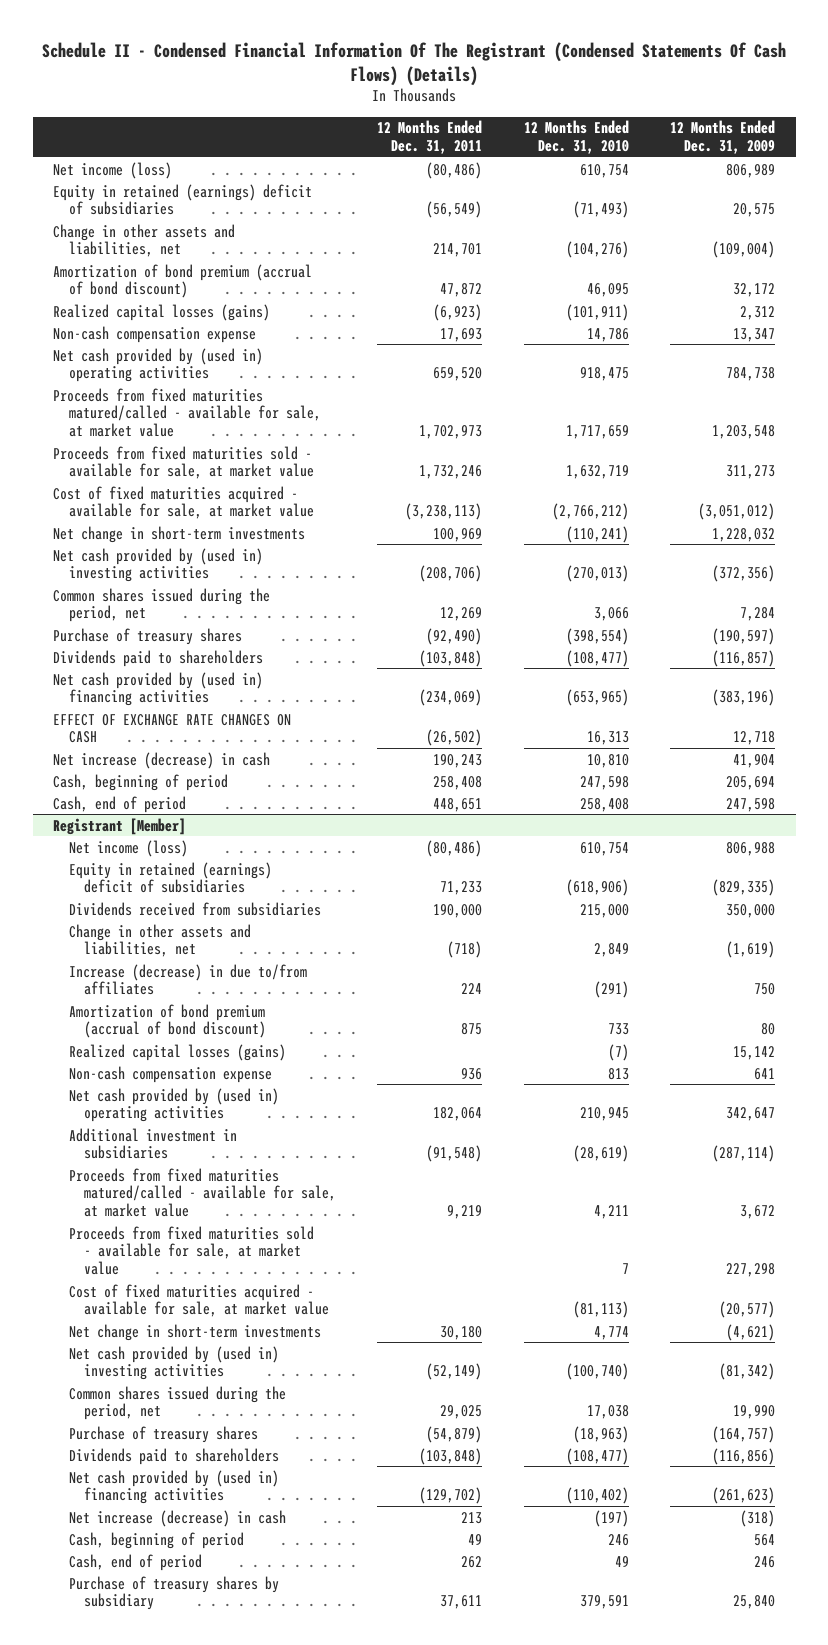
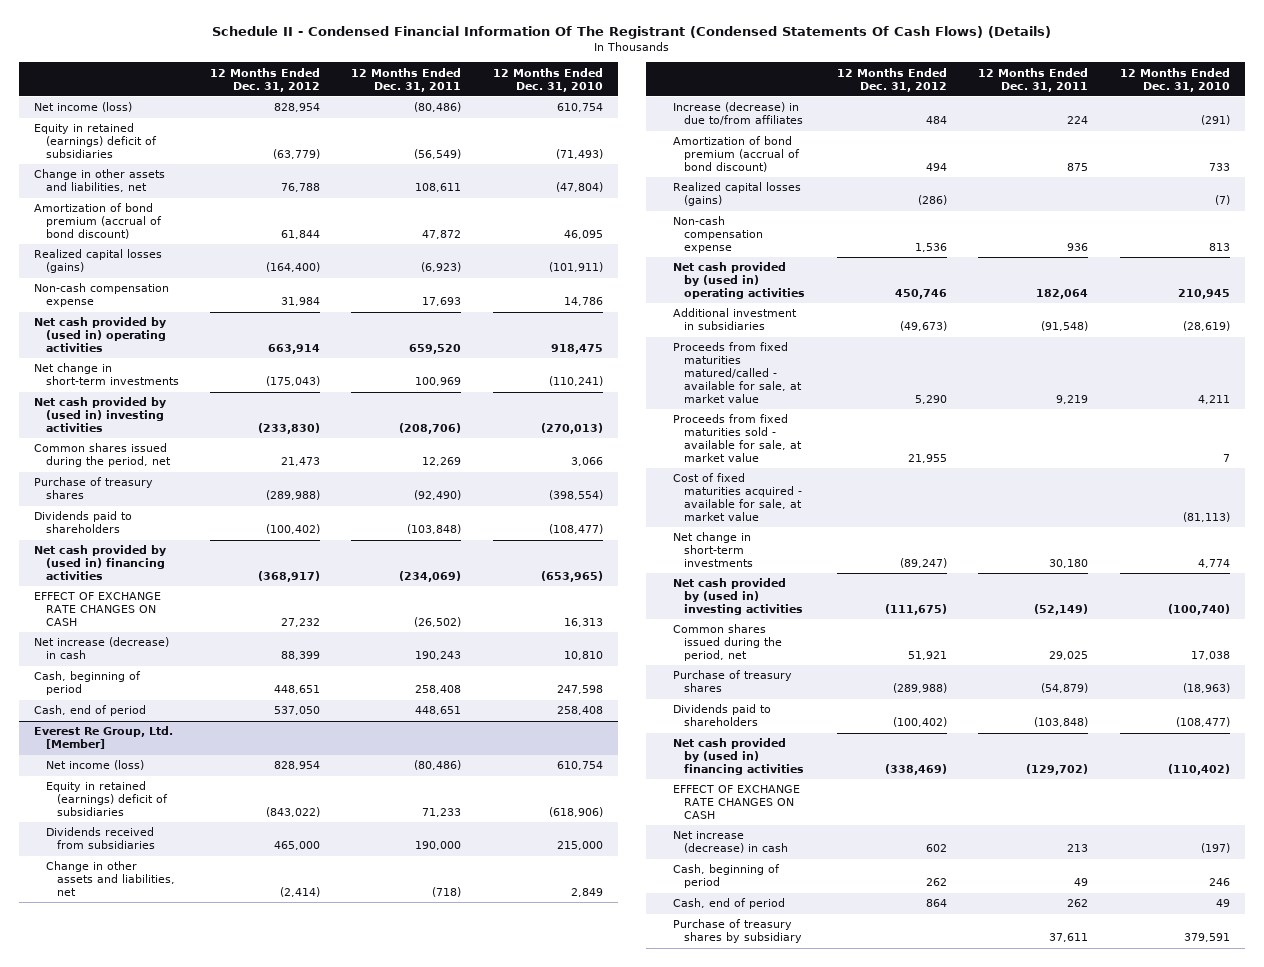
[670,120,776,155] 12 Months Ended Dec. 31, 2009 -> none
none -> [210,67,321,92] 12 Months Ended Dec. 31, 2012
[433,243,483,258] 214,701 -> [415,183,462,193] 108,611
[565,241,629,259] (104,276) -> [555,182,603,193] (47,804)
[53,387,321,438] Proceeds from fixed maturities matured/called - available for sale, at market value -> none
[53,445,314,480] Proceeds from fixed maturities sold - available for sale, at market value -> none
[53,485,314,520] Cost of fixed maturities acquired - available for sale, at market value -> none
[53,817,187,835] Registrant [Member] -> none
none -> [34,726,174,750] Everest Re Group, Ltd. [Member]
none -> [672,785,800,820] EFFECT OF EXCHANGE RATE CHANGES ON CASH

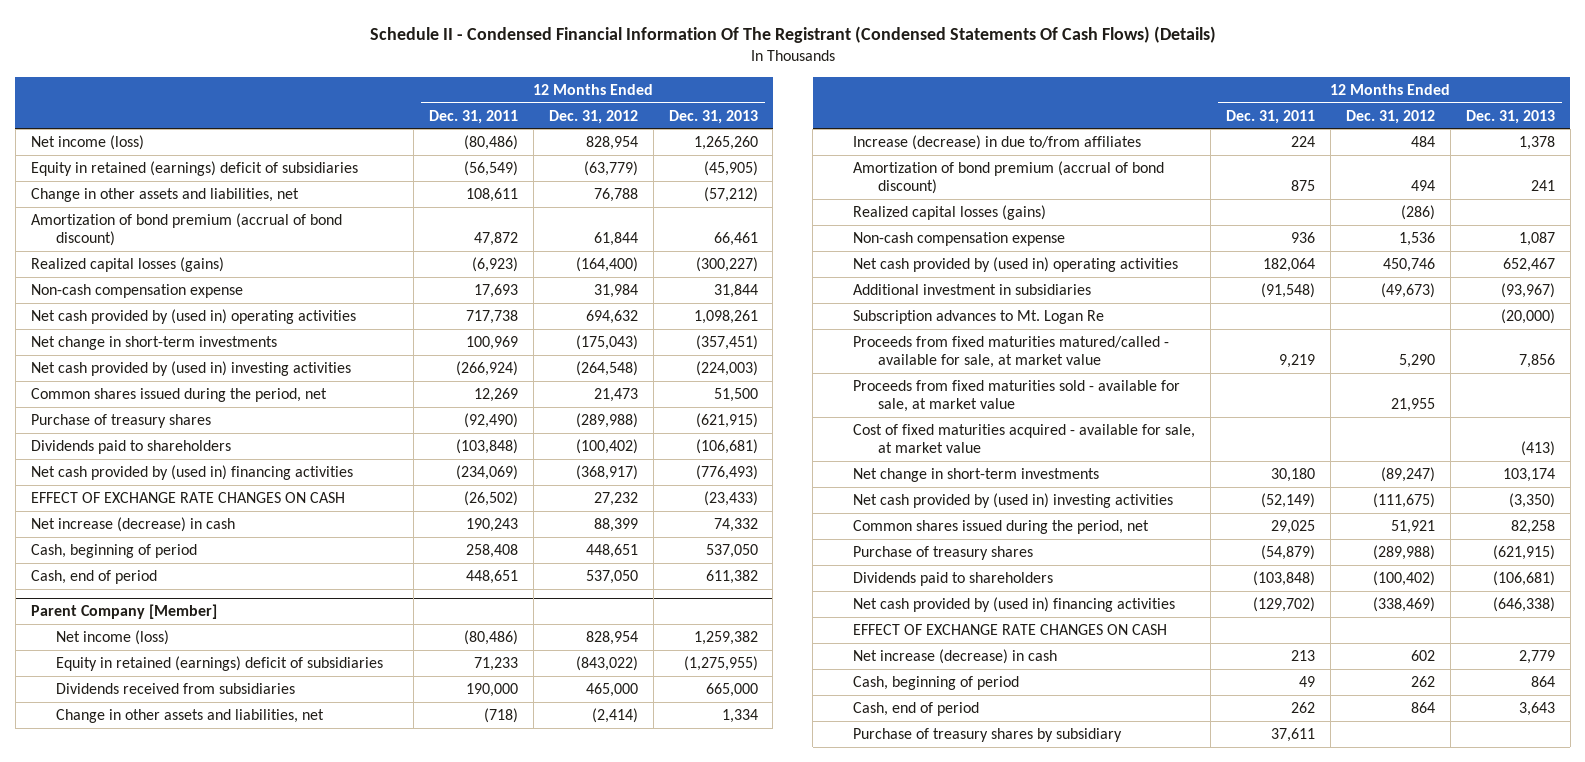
[492,67,603,92] 12 Months Ended Dec. 31, 2010 -> none
none -> [668,109,758,124] Dec. 31, 2013
[268,344,321,355] 663,914 -> [585,309,638,324] 694,632
[409,344,462,355] 659,520 -> [465,309,518,324] 717,738
[258,423,321,435] (233,830) -> [575,360,638,376] (264,548)
[399,423,462,435] (208,706) -> [455,360,518,376] (266,924)
[34,726,174,750] Everest Re Group, Ltd. [Member] -> none
none -> [30,604,217,620] Parent Company [Member]
none -> [852,309,1104,324] Subscription advances to Mt. Logan Re

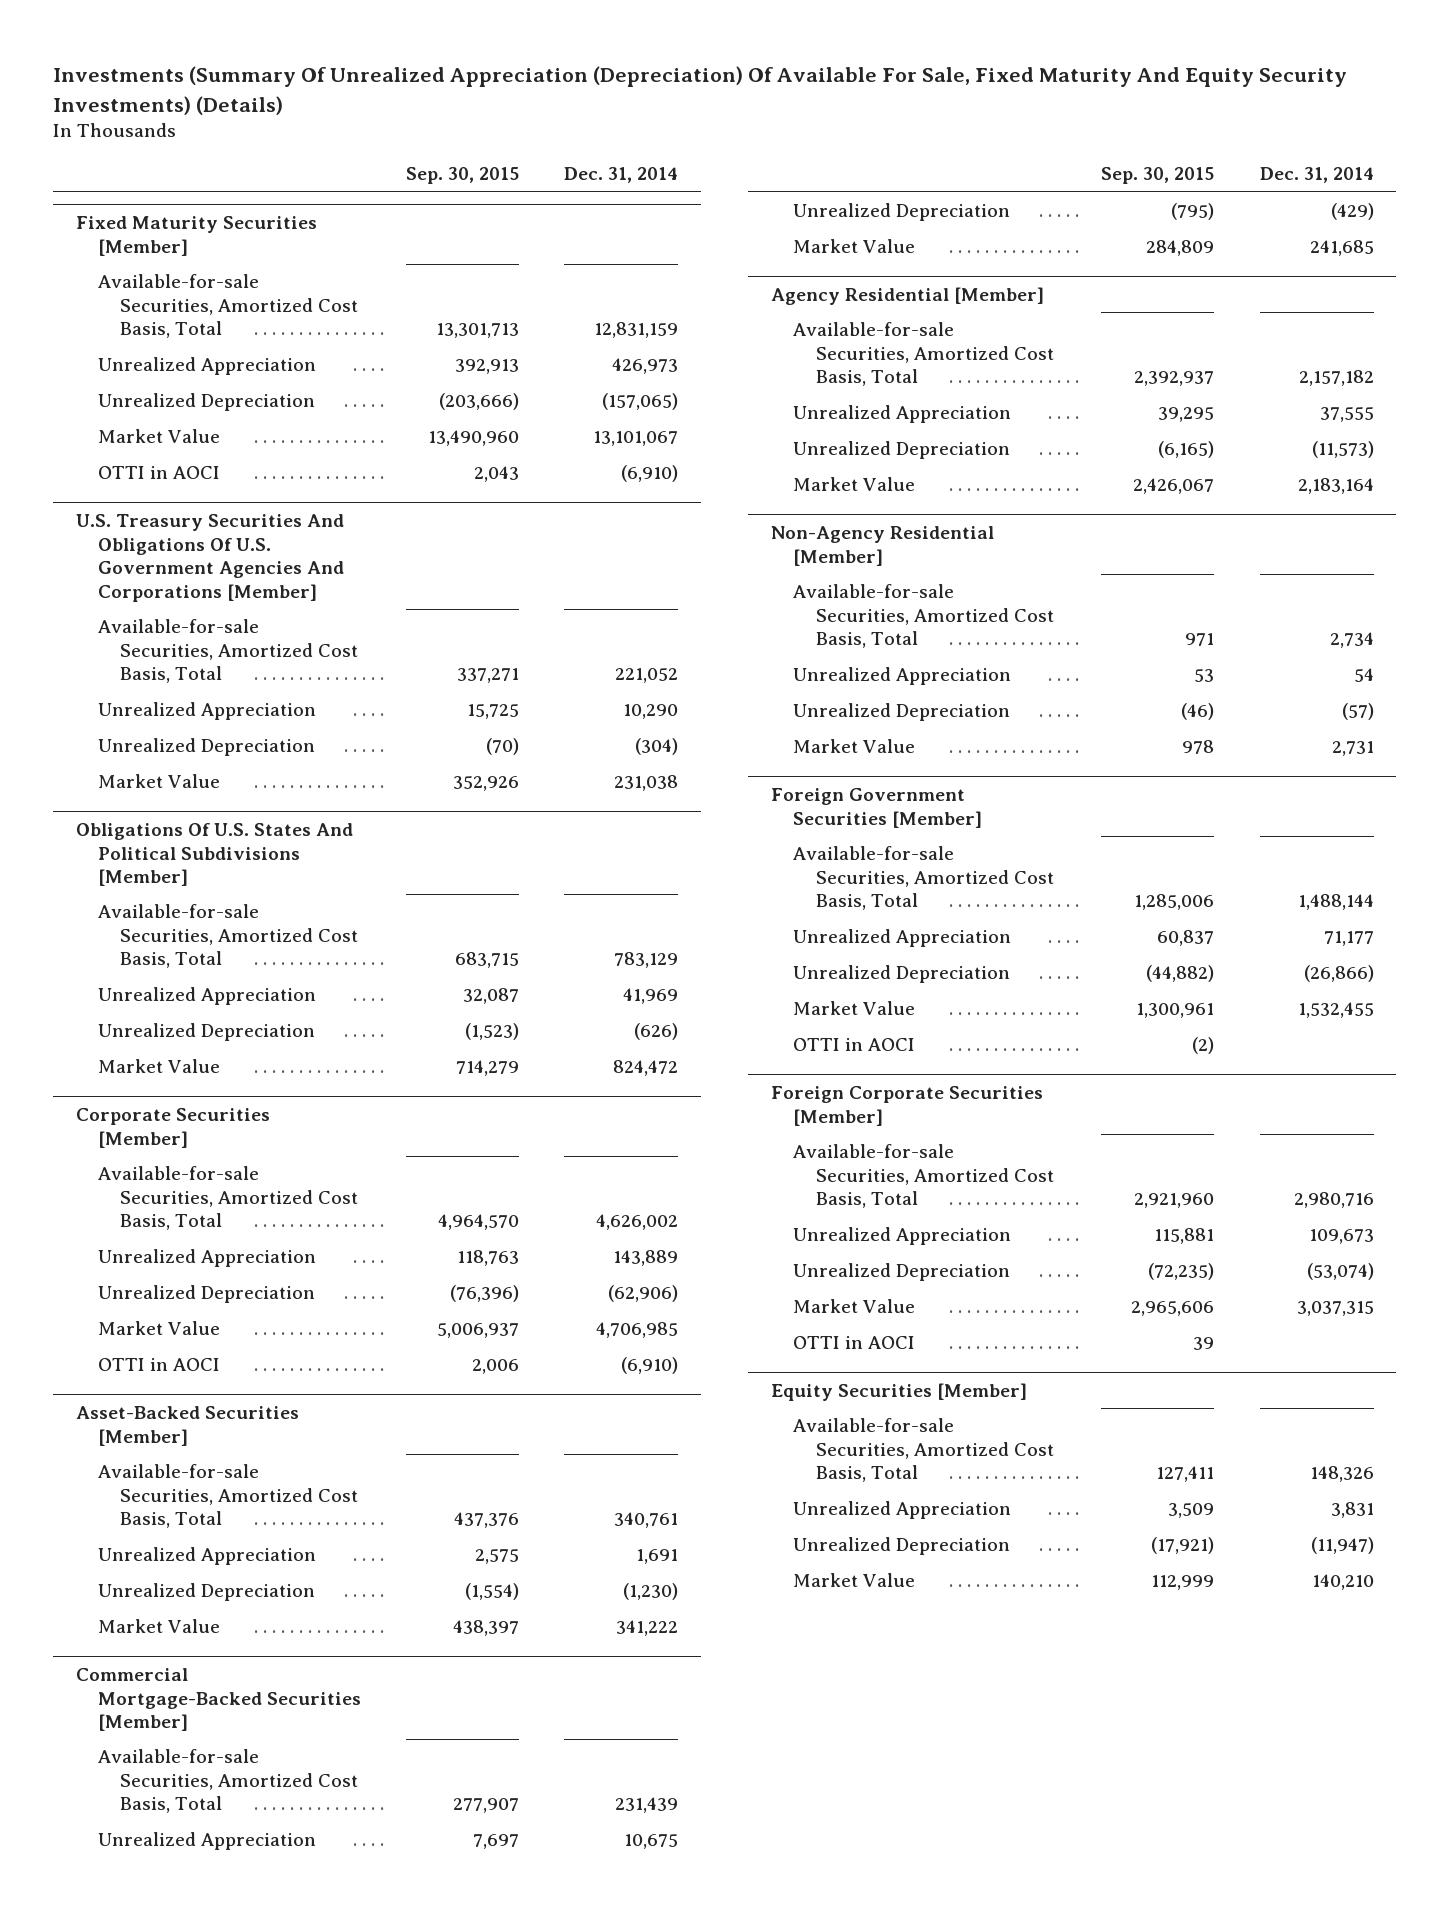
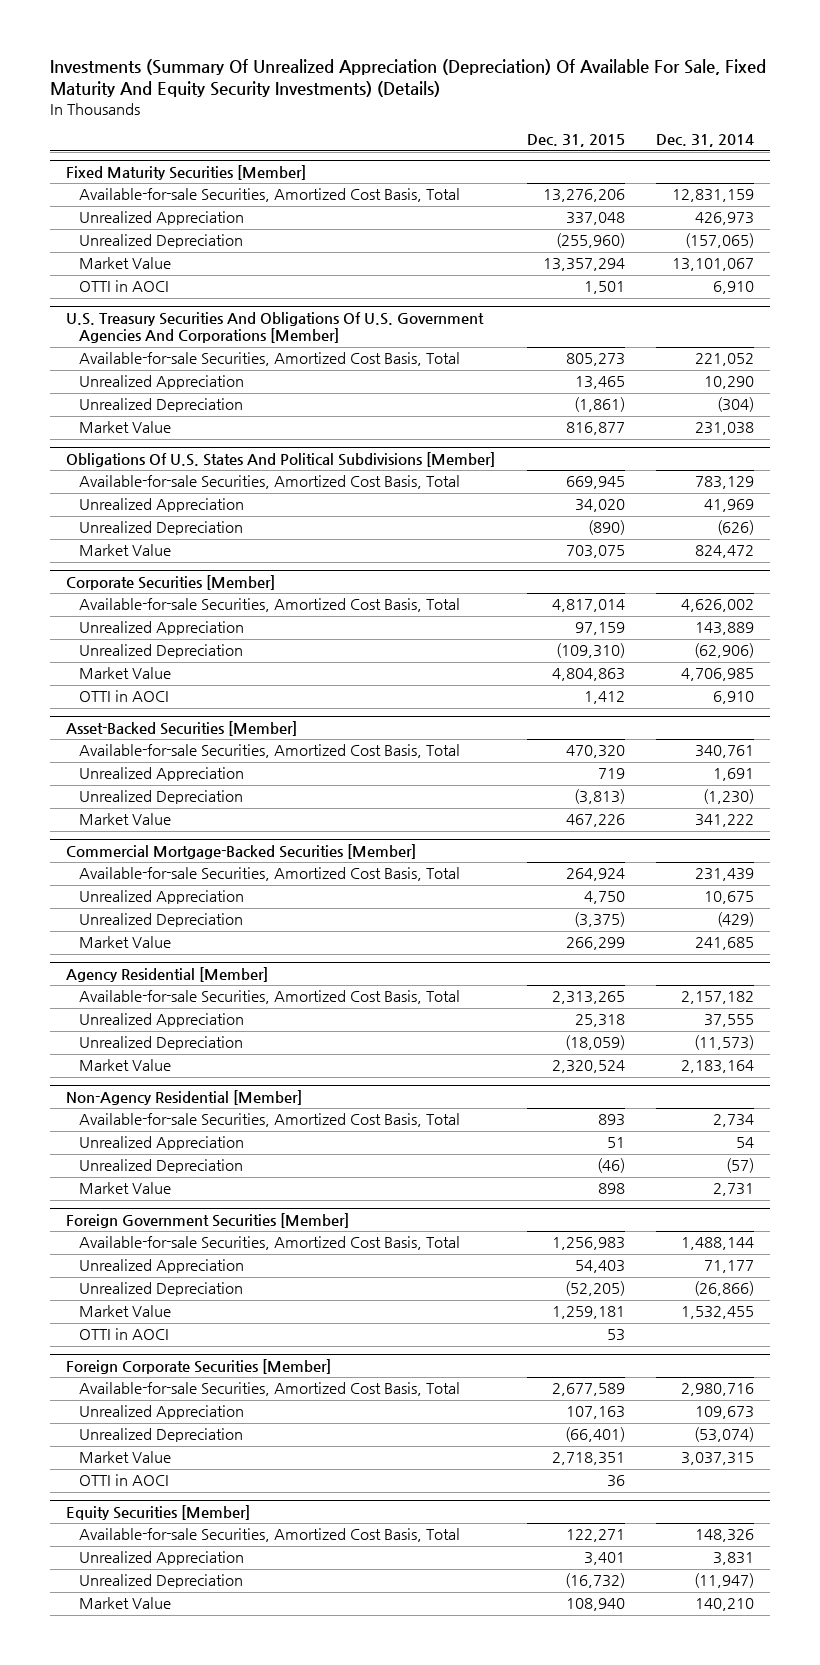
[406,167,520,185] Sep. 30, 2015 -> none
none -> [526,134,625,148] Dec. 31, 2015
[621,465,679,483] (6,910) -> [713,281,755,295] 6,910
[621,1357,679,1375] (6,910) -> [713,691,755,705] 6,910

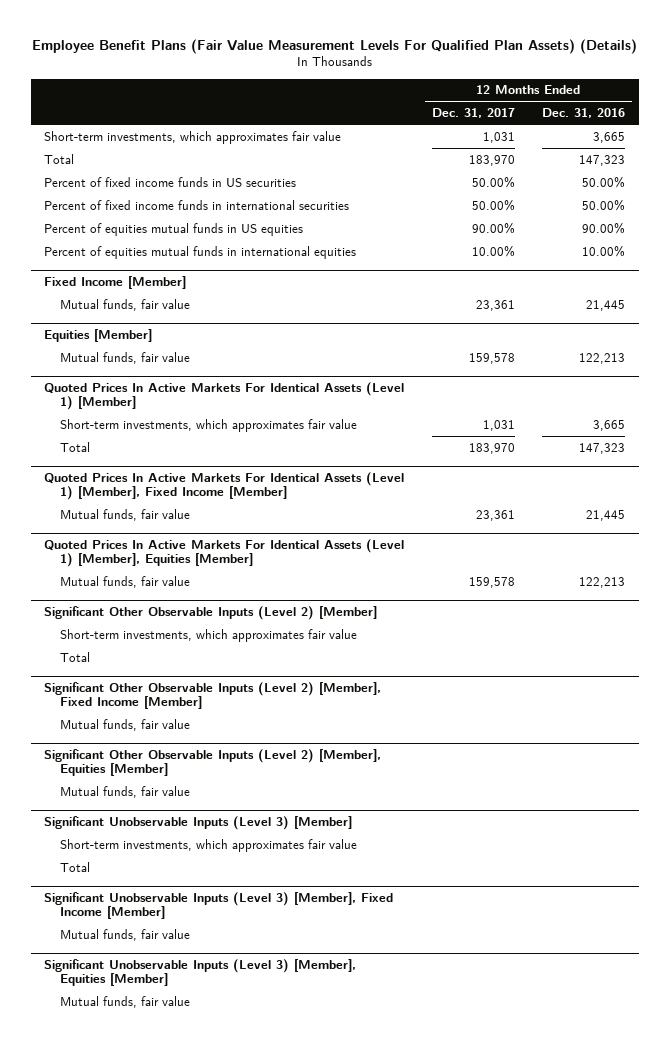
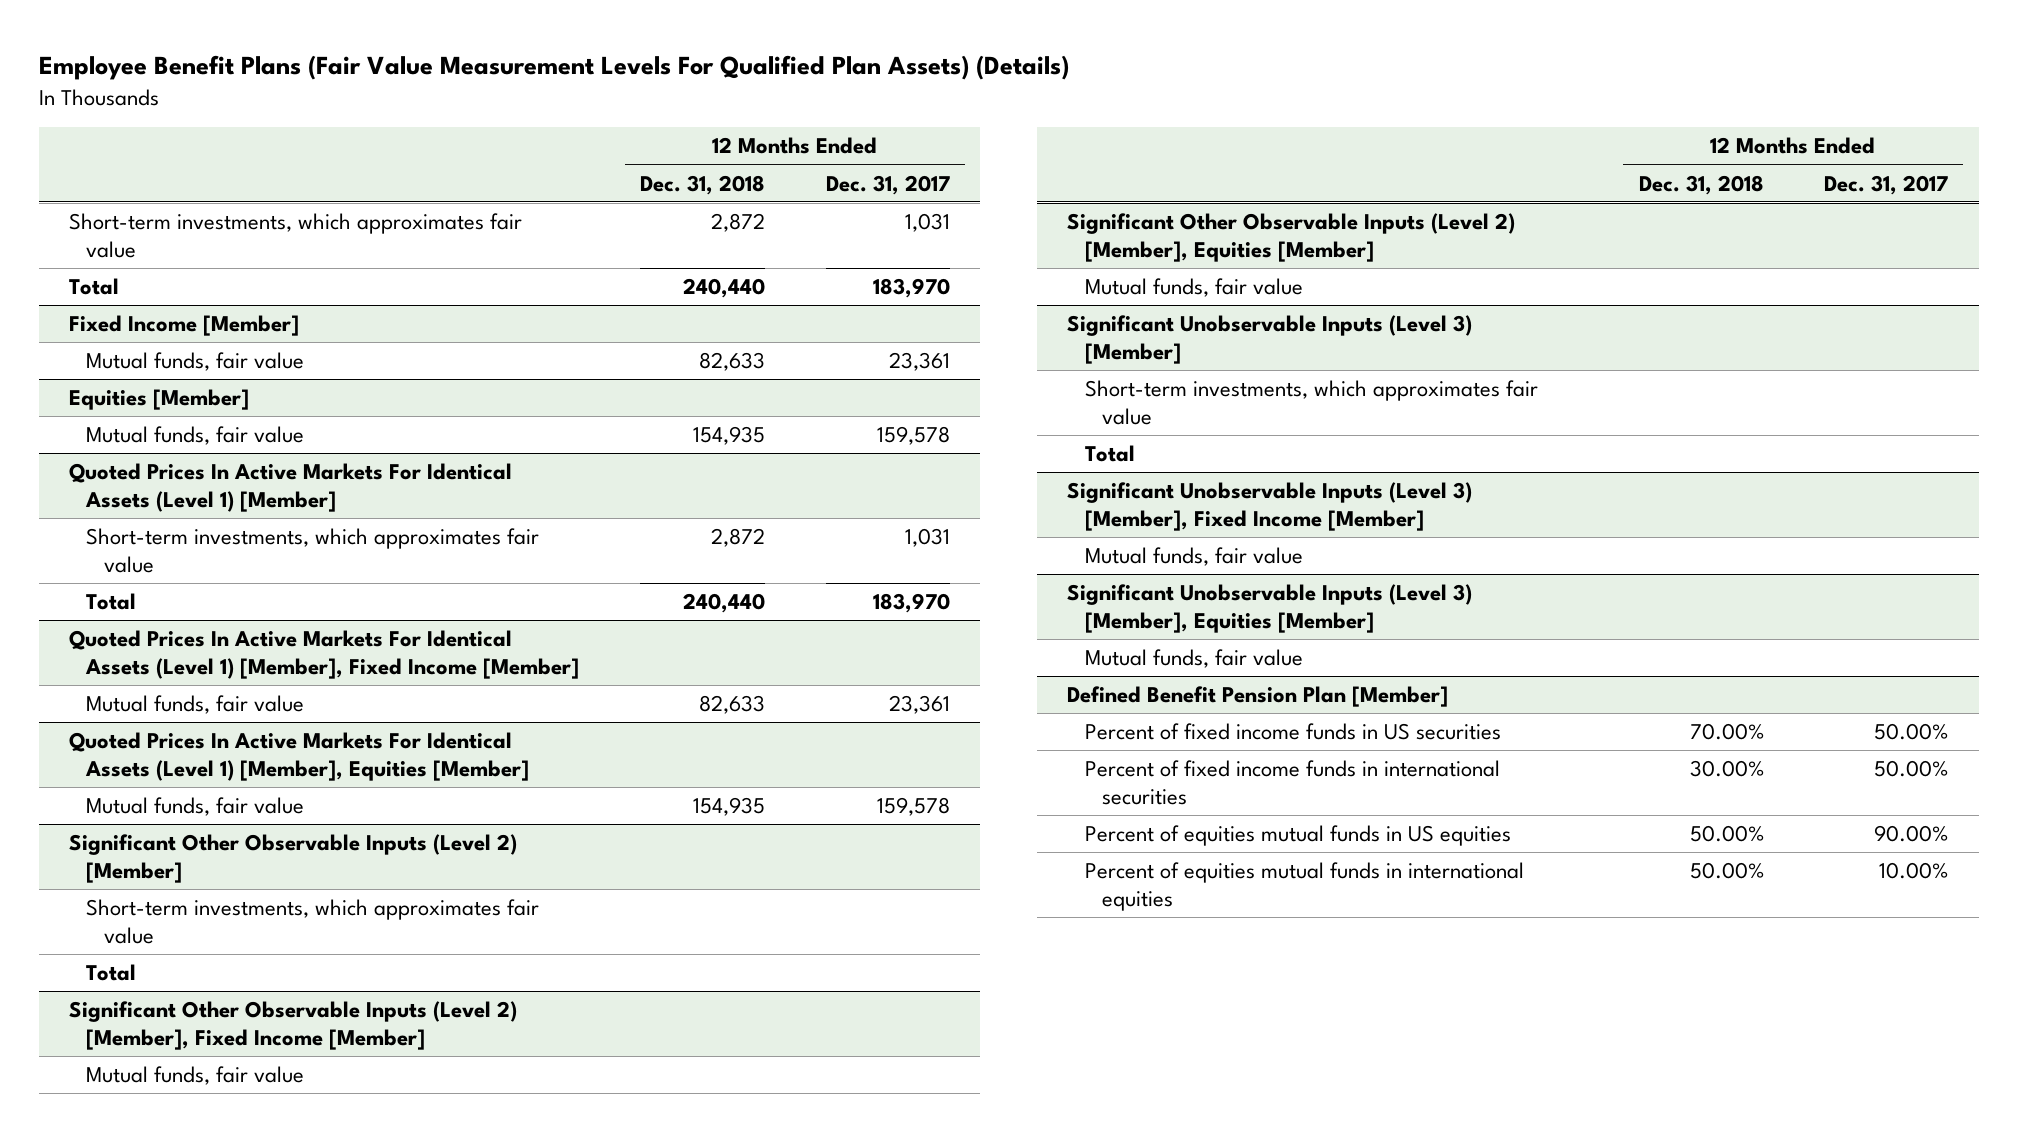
[542,108,626,119] Dec. 31, 2016 -> none
none -> [640,174,766,195] Dec. 31, 2018
[44,176,297,187] Percent of fixed income funds in US securities -> none
[44,199,350,210] Percent of fixed income funds in international securities -> none
[44,222,304,236] Percent of equities mutual funds in US equities -> none
[44,245,357,259] Percent of equities mutual funds in international equities -> none
none -> [1067,686,1449,708] Defined Benefit Pension Plan [Member]
none -> [1084,723,1501,741] Percent of fixed income funds in US securities
none -> [1084,760,1500,806] Percent of fixed income funds in international securities
none -> [1084,825,1511,847] Percent of equities mutual funds in US equities
none -> [1084,862,1524,912] Percent of equities mutual funds in international equities

